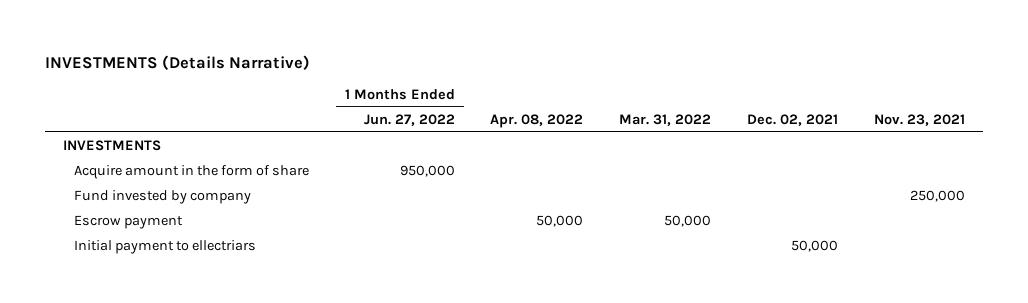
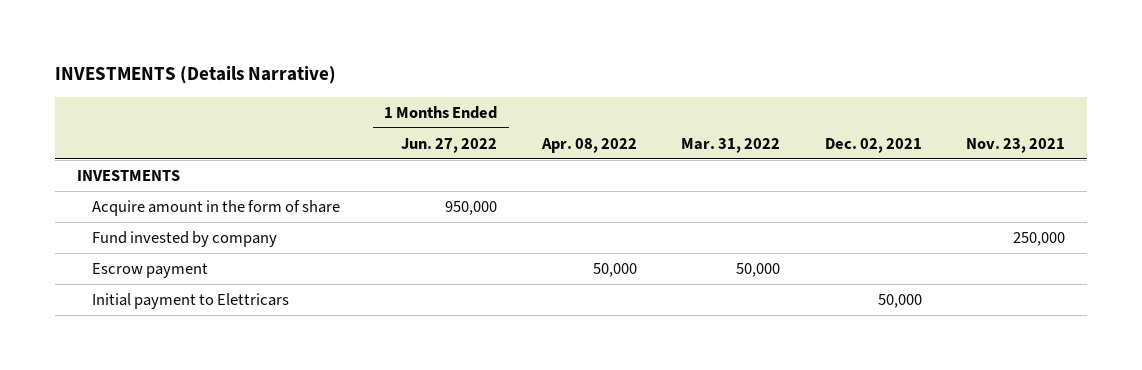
[73,239,256,254] Initial payment to ellectriars -> [92,292,290,309] Initial payment to Elettricars

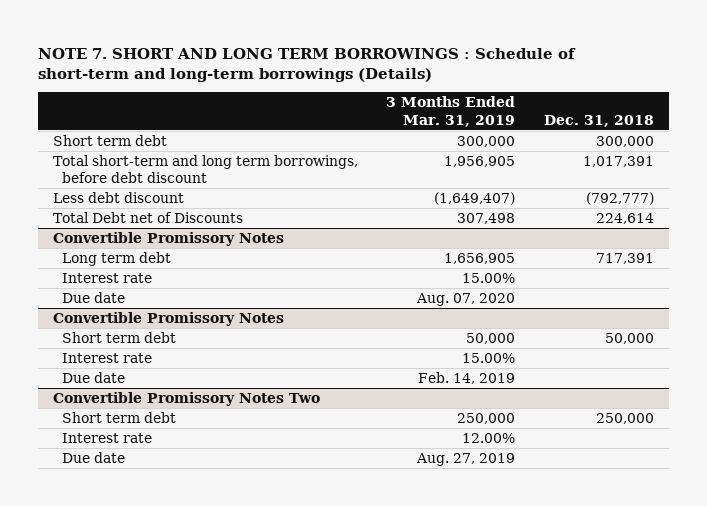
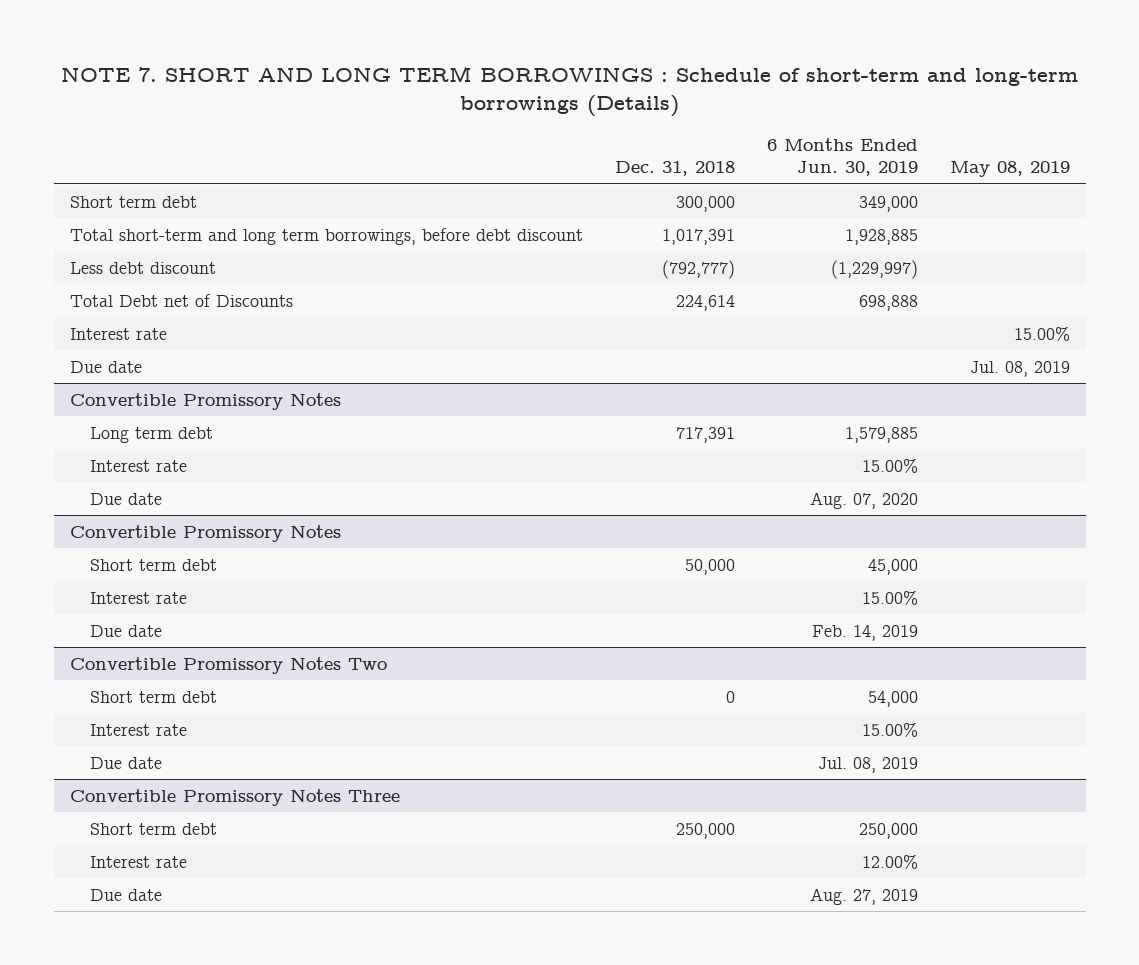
[386,96,516,127] 3 Months Ended Mar. 31, 2019 -> none
none -> [766,137,918,177] 6 Months Ended Jun. 30, 2019
none -> [949,161,1070,178] May 08, 2019
none -> [69,327,167,340] Interest rate
none -> [69,360,142,373] Due date
[596,413,655,425] 250,000 -> [725,690,735,703] 0
none -> [69,788,400,806] Convertible Promissory Notes Three
none -> [89,822,217,835] Short term debt
none -> [89,855,187,868] Interest rate
none -> [89,888,162,901] Due date

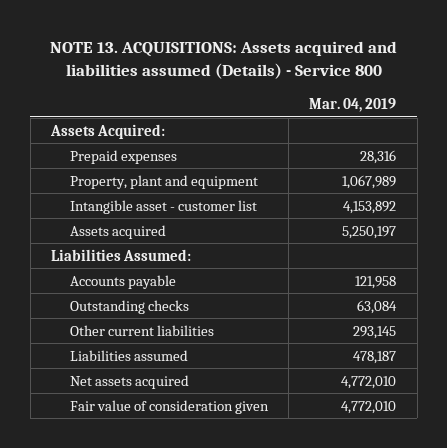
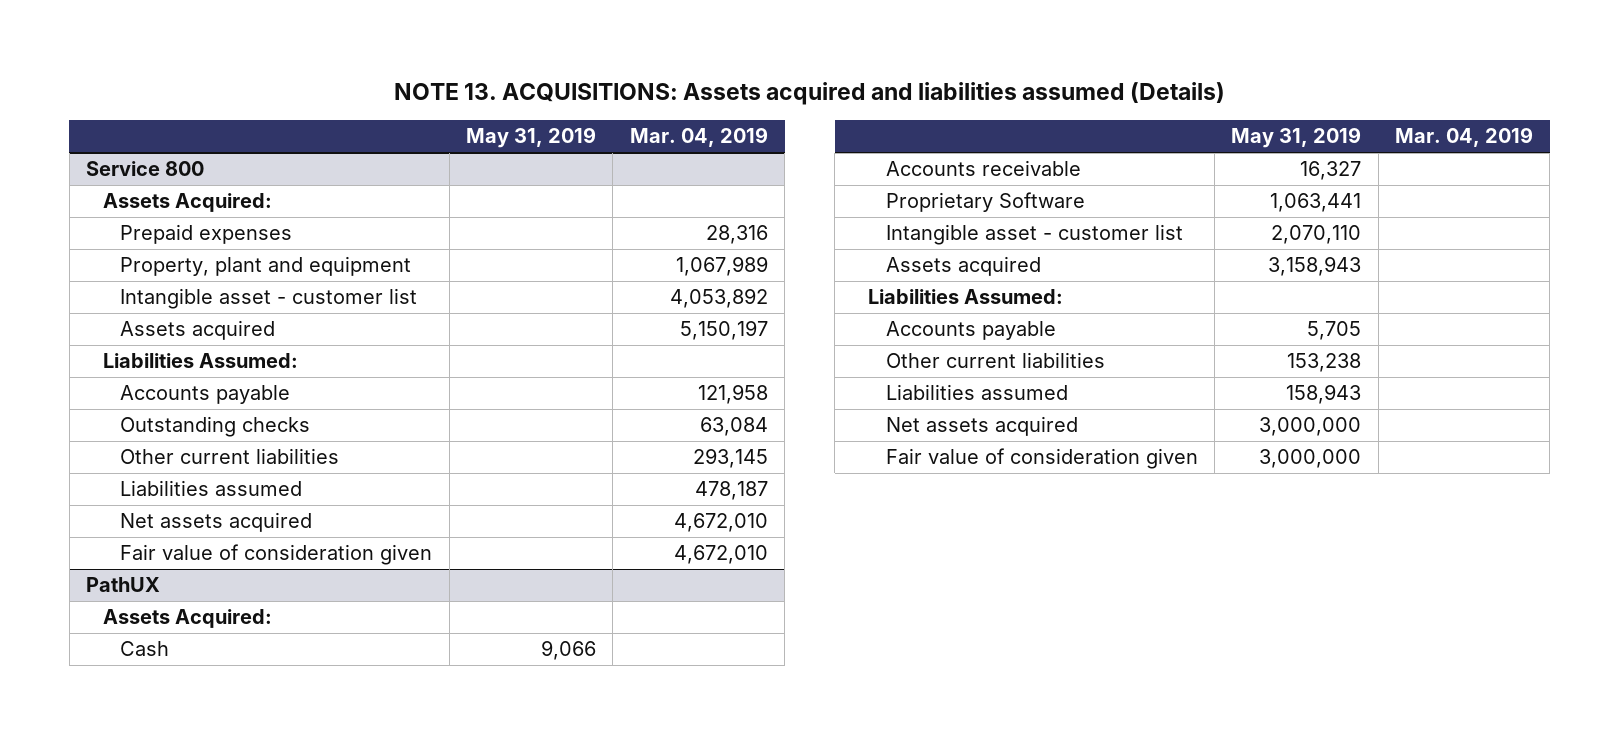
[49,41,397,80] NOTE 13. ACQUISITIONS: Assets acquired and liabilities assumed (Details) - Service 800 -> [393,82,1225,106] NOTE 13. ACQUISITIONS: Assets acquired and liabilities assumed (Details)
none -> [466,127,597,149] May 31, 2019
none -> [86,161,205,177] Service 800
[343,200,397,214] 4,153,892 -> [669,288,768,309] 4,053,892
[342,225,397,239] 5,250,197 -> [679,320,768,341] 5,150,197
[341,375,397,389] 4,772,010 -> [673,513,768,533] 4,672,010
[341,400,397,414] 4,772,010 -> [673,545,768,565] 4,672,010
none -> [86,577,161,593] PathUX
none -> [103,609,273,629] Assets Acquired:
none -> [120,641,170,657] Cash
none -> [885,160,1081,177] Accounts receivable
none -> [885,192,1085,213] Proprietary Software
none -> [885,224,1183,246] Intangible asset - customer list
none -> [885,256,1041,277] Assets acquired
none -> [868,289,1064,305] Liabilities Assumed:
none -> [885,321,1056,341] Accounts payable
none -> [885,352,1105,369] Other current liabilities
none -> [885,384,1068,401] Liabilities assumed
none -> [885,416,1078,437] Net assets acquired
none -> [885,448,1198,470] Fair value of consideration given

